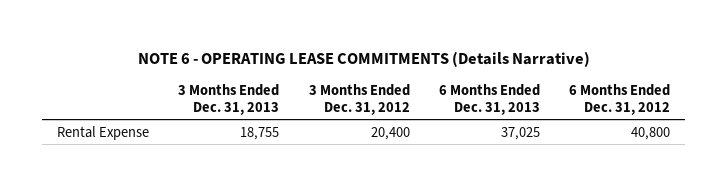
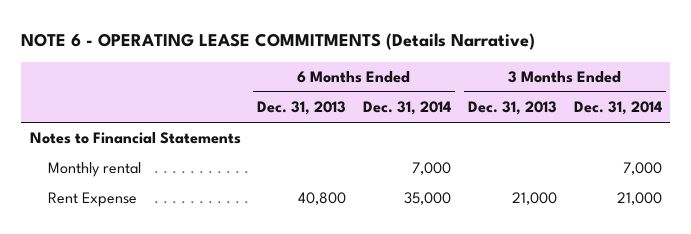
[308,84,410,115] 3 Months Ended Dec. 31, 2012 -> none
[569,84,671,115] 6 Months Ended Dec. 31, 2012 -> none
none -> [363,101,452,116] Dec. 31, 2014
none -> [573,101,662,116] Dec. 31, 2014
none -> [29,132,241,145] Notes to Financial Statements
none -> [47,162,141,178] Monthly rental
[56,125,149,140] Rental Expense -> [47,192,137,208] Rent Expense
[240,126,280,140] 18,755 -> [511,192,557,206] 21,000
[500,126,540,140] 37,025 -> [298,192,347,206] 40,800

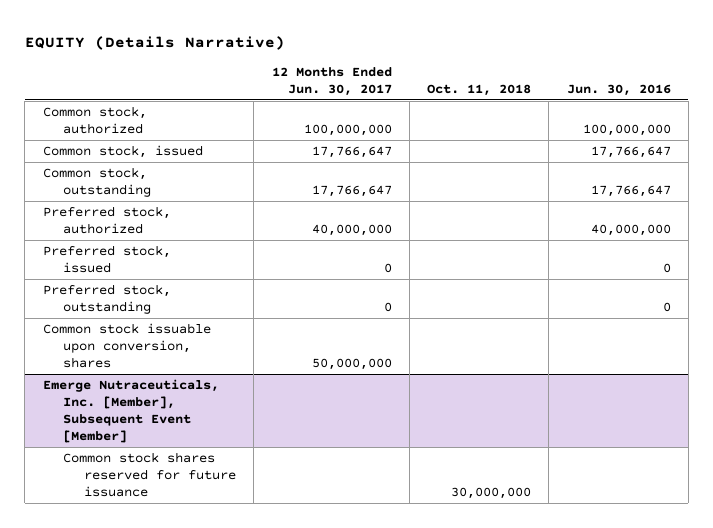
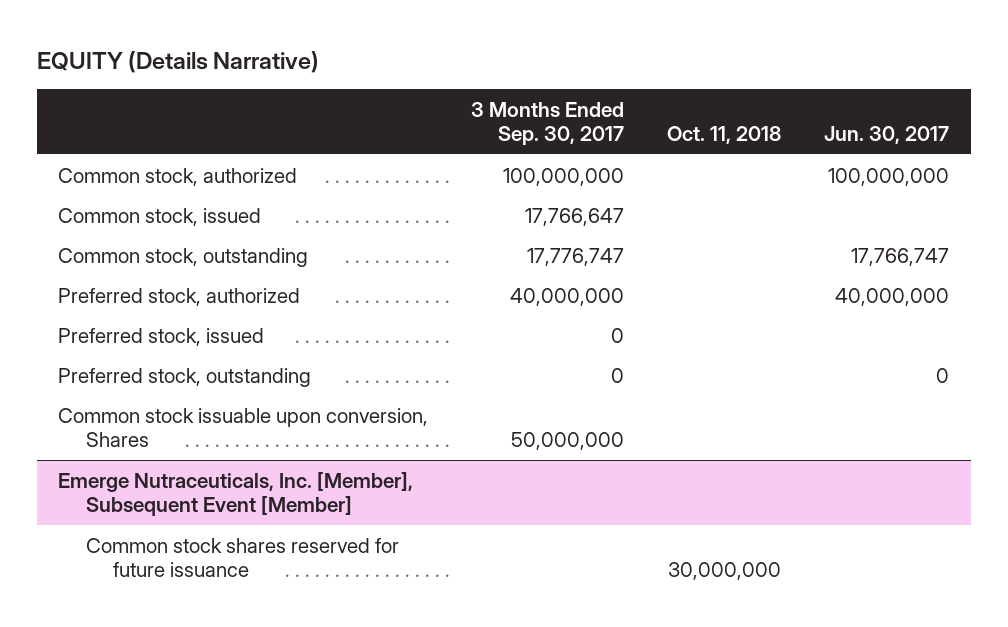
[271,66,392,96] 12 Months Ended Jun. 30, 2017 -> none
[566,83,671,96] Jun. 30, 2016 -> none
none -> [471,101,625,145] 3 Months Ended Sep. 30, 2017
none -> [824,125,950,144] Jun. 30, 2017
[42,323,211,369] Common stock issuable upon conversion, shares -> [58,407,429,447] Common stock issuable upon conversion, Shares

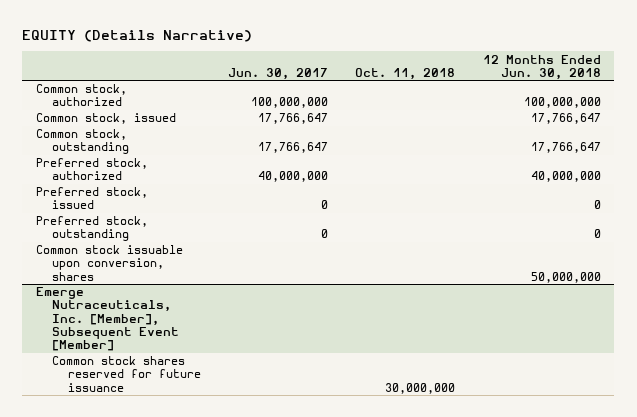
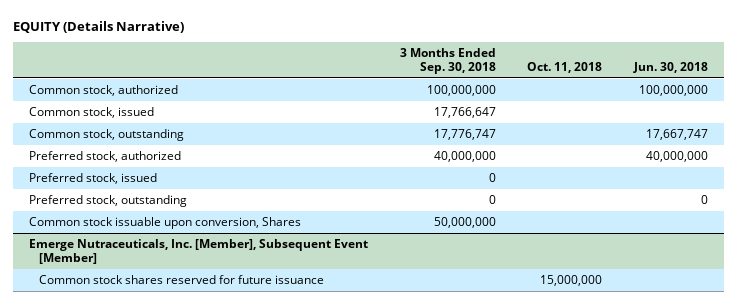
[227,67,328,80] Jun. 30, 2017 -> none
[482,54,601,80] 12 Months Ended Jun. 30, 2018 -> none
none -> [399,48,496,74] 3 Months Ended Sep. 30, 2018
none -> [633,61,709,73] Jun. 30, 2018
[35,245,183,281] Common stock issuable upon conversion, shares -> [28,217,301,230] Common stock issuable upon conversion, Shares
[385,382,456,394] 30,000,000 -> [540,275,603,287] 15,000,000

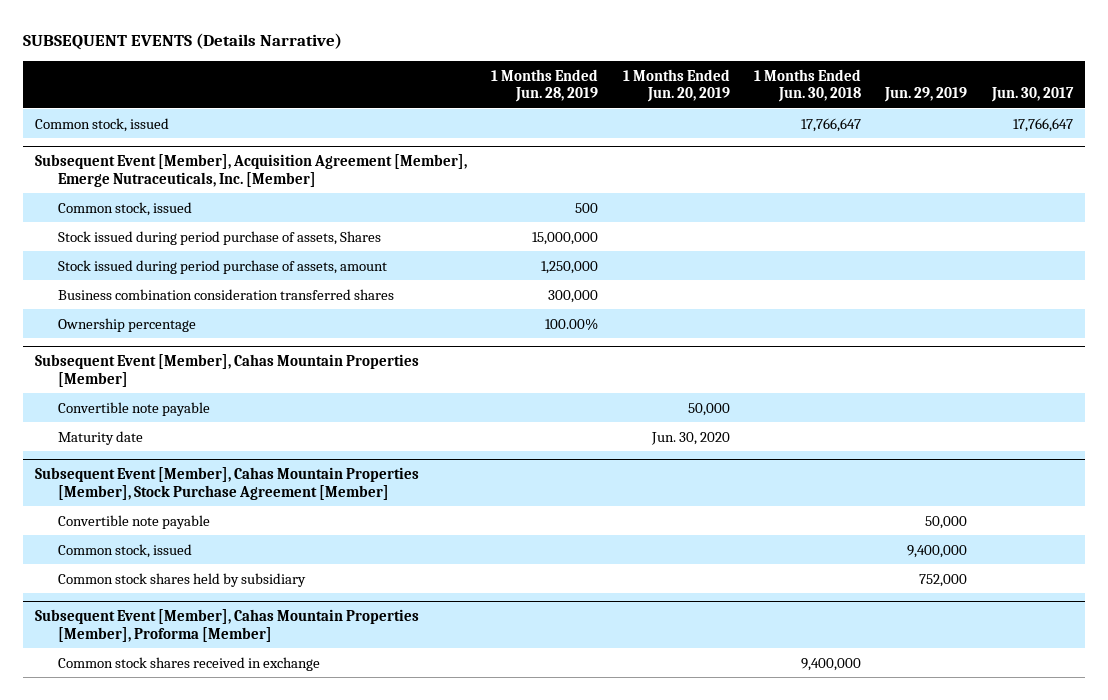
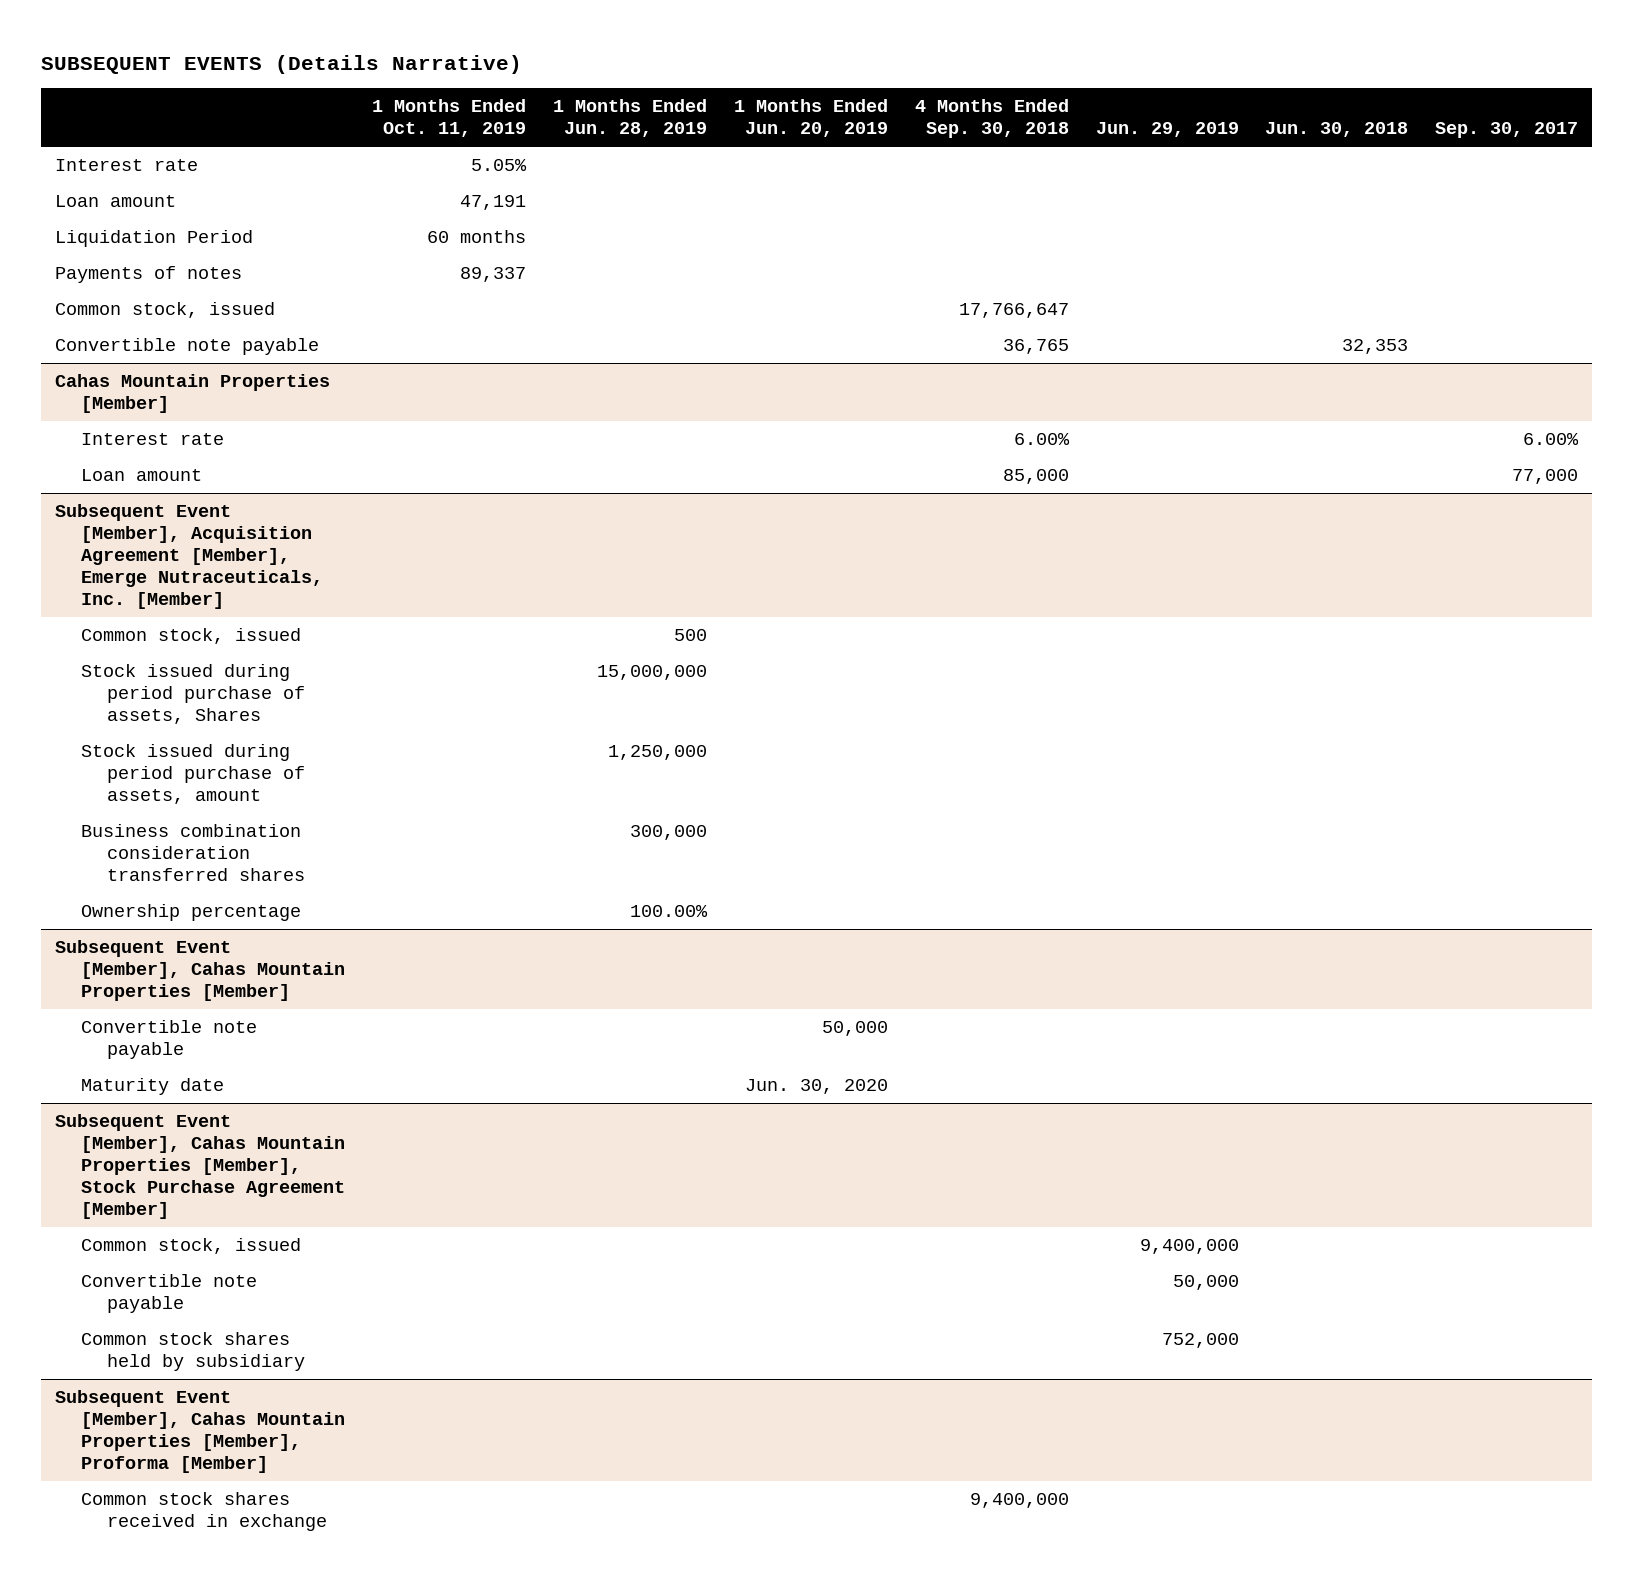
[754,68,862,103] 1 Months Ended Jun. 30, 2018 -> none
[990,87,1074,103] Jun. 30, 2017 -> none
none -> [371,99,526,138] 1 Months Ended Oct. 11, 2019
none -> [914,99,1069,139] 4 Months Ended Sep. 30, 2018
none -> [1265,122,1409,138] Jun. 30, 2018
none -> [1435,122,1579,139] Sep. 30, 2017
none -> [54,159,198,172] Interest rate
none -> [54,195,176,208] Loan amount
none -> [54,230,253,248] Liquidation Period
none -> [54,266,242,284] Payments of notes
none -> [54,338,319,356] Convertible note payable
none -> [54,374,330,414] Cahas Mountain Properties [Member]
none -> [80,433,224,446] Interest rate
none -> [80,469,202,482] Loan amount
[58,514,211,529] Convertible note payable -> [80,1274,257,1314] Convertible note payable

